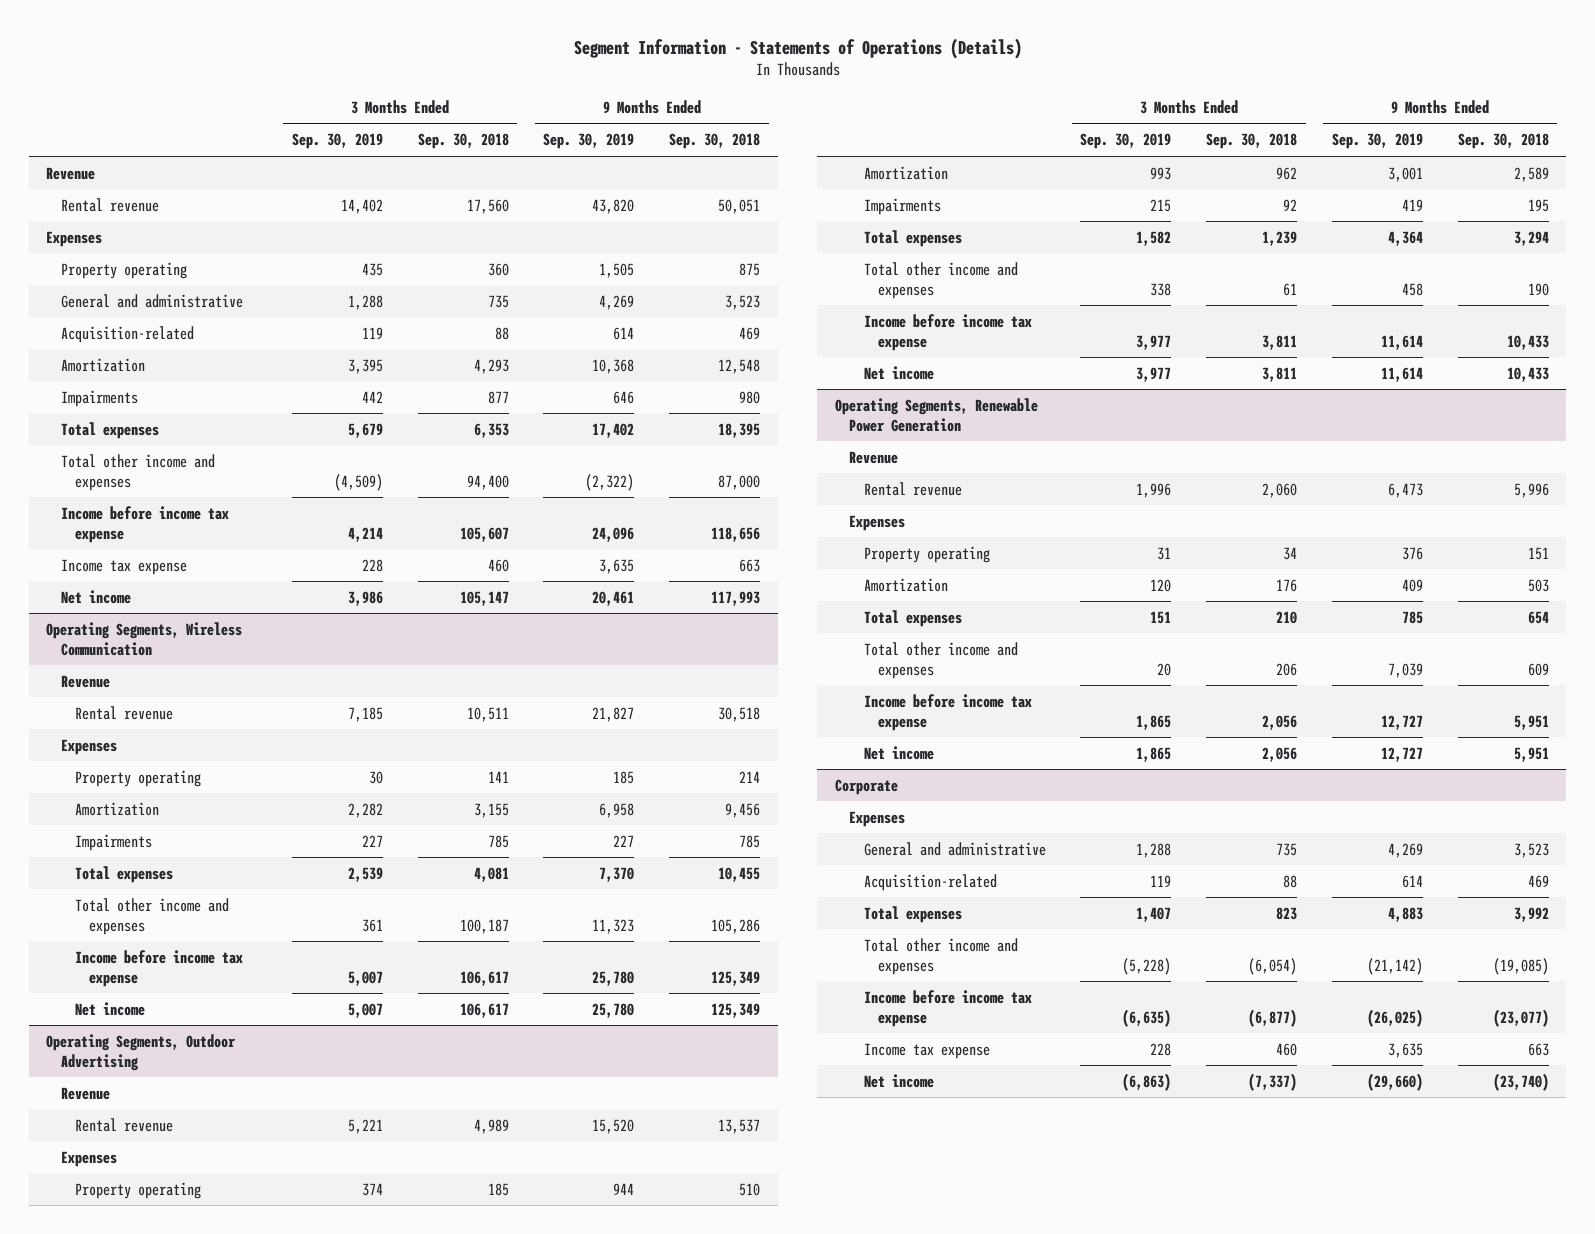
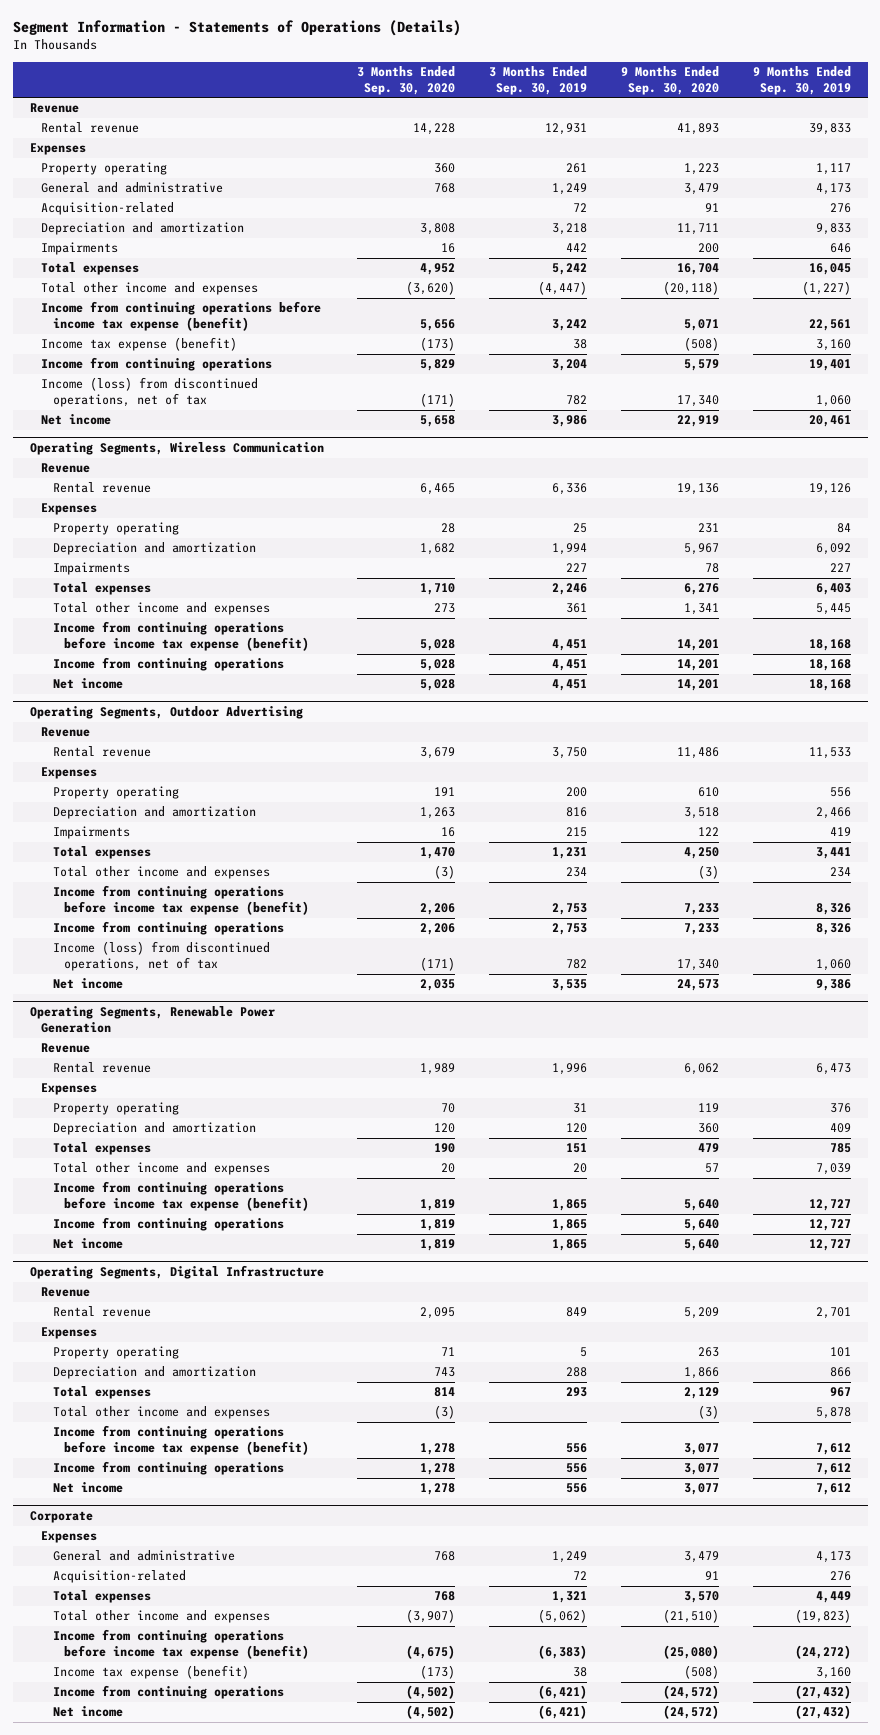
[417,133,509,150] Sep. 30, 2018 -> none
[669,133,761,150] Sep. 30, 2018 -> none
none -> [357,66,456,95] 3 Months Ended Sep. 30, 2020
none -> [620,66,719,95] 9 Months Ended Sep. 30, 2020
[340,198,383,214] 14,402 -> [545,123,588,136] 12,931
[592,198,635,214] 43,820 -> [808,123,851,136] 39,833
[60,357,145,372] Amortization -> none
[361,262,383,276] 435 -> [566,163,588,174] 261
[599,262,635,278] 1,505 -> [815,163,851,176] 1,117
[347,294,383,310] 1,288 -> [552,183,588,196] 1,249
[599,294,635,310] 4,269 -> [815,183,851,196] 4,173
[361,326,383,339] 119 -> [573,203,588,213] 72
[613,326,635,340] 614 -> [829,203,851,214] 276
none -> [41,222,245,236] Depreciation and amortization
[347,422,383,438] 5,679 -> [552,263,588,276] 5,242
[592,422,635,438] 17,402 -> [808,263,851,276] 16,045
[333,473,383,491] (4,509) -> [538,281,588,296] (4,447)
[585,473,635,491] (2,322) -> [801,281,851,296] (1,227)
[60,505,229,543] Income before income tax expense -> [41,301,322,332] Income from continuing operations before income tax expense (benefit)
[347,526,383,542] 4,214 -> [552,319,588,332] 3,242
[592,526,635,542] 24,096 -> [808,319,851,332] 22,561
[60,558,187,575] Income tax expense -> [41,337,238,352] Income tax expense (benefit)
[361,558,383,572] 228 -> [573,339,588,350] 38
[599,558,635,574] 3,635 -> [815,339,851,352] 3,160
none -> [41,357,273,372] Income from continuing operations
none -> [41,377,259,408] Income (loss) from discontinued operations, net of tax
[347,706,383,722] 7,185 -> [552,483,588,496] 6,336
[592,706,635,722] 21,827 -> [808,483,851,496] 19,126
[75,801,160,816] Amortization -> none
[368,770,383,784] 30 -> [573,523,588,534] 25
[613,770,635,784] 185 -> [836,523,851,534] 84
none -> [52,542,256,556] Depreciation and amortization
[347,866,383,882] 2,539 -> [552,583,588,596] 2,246
[599,866,635,882] 7,370 -> [815,583,851,596] 6,403
[592,918,635,934] 11,323 -> [815,603,851,616] 5,445
[75,949,244,987] Income before income tax expense -> [52,621,310,652] Income from continuing operations before income tax expense (benefit)
[347,970,383,986] 5,007 -> [552,639,588,652] 4,451
[592,970,635,986] 25,780 -> [808,639,851,652] 18,168
none -> [52,657,284,672] Income from continuing operations
[347,1002,383,1018] 5,007 -> [552,679,588,692] 4,451
[592,1002,635,1018] 25,780 -> [808,679,851,692] 18,168
[347,1118,383,1134] 5,221 -> [552,747,588,760] 3,750
[592,1118,635,1134] 15,520 -> [808,747,851,760] 11,533
[863,165,948,180] Amortization -> none
[361,1182,383,1196] 374 -> [566,787,588,798] 200
[613,1182,635,1195] 944 -> [829,787,851,798] 556
none -> [52,806,256,820] Depreciation and amortization
[1136,230,1172,246] 1,582 -> [552,847,588,860] 1,231
[1387,230,1423,246] 4,364 -> [815,847,851,860] 3,441
[1150,282,1172,296] 338 -> [566,867,588,878] 234
[1401,282,1423,296] 458 -> [829,867,851,878] 234
[863,313,1032,351] Income before income tax expense -> [52,885,310,916] Income from continuing operations before income tax expense (benefit)
[1136,334,1172,350] 3,977 -> [552,903,588,916] 2,753
[1380,334,1423,350] 11,614 -> [815,903,851,916] 8,326
none -> [52,921,284,936] Income from continuing operations
none -> [52,941,270,972] Income (loss) from discontinued operations, net of tax
[1136,366,1172,382] 3,977 -> [552,979,588,992] 3,535
[1380,366,1423,382] 11,614 -> [815,979,851,992] 9,386
[863,577,948,592] Amortization -> [52,1122,256,1136] Depreciation and amortization
[863,693,1032,731] Income before income tax expense -> [52,1181,310,1212] Income from continuing operations before income tax expense (benefit)
none -> [52,1217,284,1232] Income from continuing operations
none -> [29,1265,324,1280] Operating Segments, Digital Infrastructure
none -> [41,1287,91,1298] Revenue
none -> [52,1306,151,1318] Rental revenue
none -> [41,1327,98,1340] Expenses
none -> [52,1346,179,1360] Property operating
none -> [52,1366,256,1380] Depreciation and amortization
none -> [52,1386,151,1400] Total expenses
none -> [52,1406,270,1420] Total other income and expenses
none -> [52,1425,310,1456] Income from continuing operations before income tax expense (benefit)
none -> [52,1461,284,1476] Income from continuing operations
none -> [52,1482,123,1494] Net income
[1136,842,1172,858] 1,288 -> [552,1551,588,1564] 1,249
[1387,842,1423,858] 4,269 -> [815,1551,851,1564] 4,173
[1150,874,1172,887] 119 -> [573,1571,588,1581] 72
[1401,874,1423,888] 614 -> [829,1571,851,1582] 276
[1136,906,1172,922] 1,407 -> [552,1591,588,1604] 1,321
[1387,906,1423,922] 4,883 -> [815,1591,851,1604] 4,449
[1122,957,1172,975] (5,228) -> [538,1609,588,1624] (5,062)
[1366,957,1423,975] (21,142) -> [794,1609,851,1624] (19,823)
[863,989,1032,1027] Income before income tax expense -> [52,1629,310,1660] Income from continuing operations before income tax expense (benefit)
[1122,1008,1172,1027] (6,635) -> [538,1645,588,1660] (6,383)
[1366,1008,1423,1027] (26,025) -> [794,1645,851,1660] (24,272)
[863,1042,990,1059] Income tax expense -> [52,1665,249,1680] Income tax expense (benefit)
[1150,1042,1172,1056] 228 -> [573,1667,588,1678] 38
[1387,1042,1423,1058] 3,635 -> [815,1667,851,1680] 3,160
none -> [52,1685,284,1700] Income from continuing operations
[1122,1072,1172,1091] (6,863) -> [538,1705,588,1720] (6,421)
[1366,1072,1423,1091] (29,660) -> [794,1705,851,1720] (27,432)

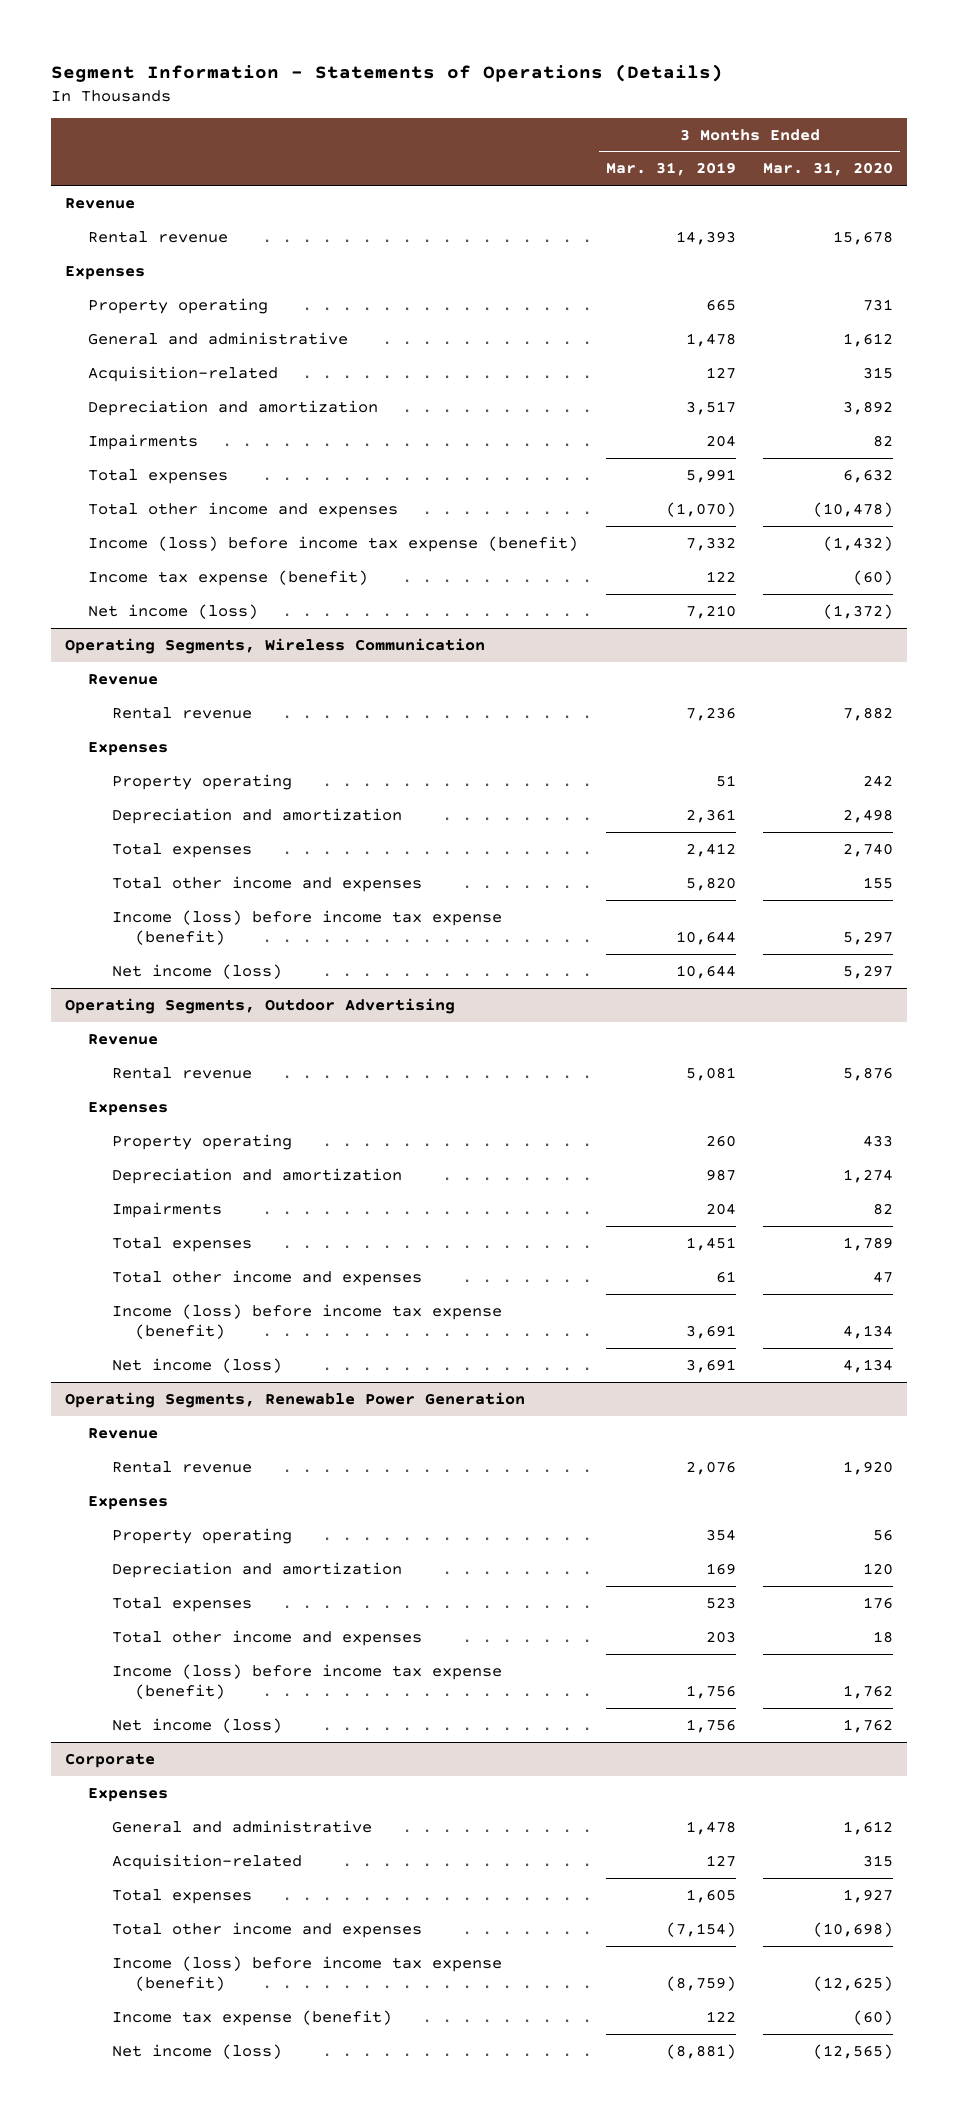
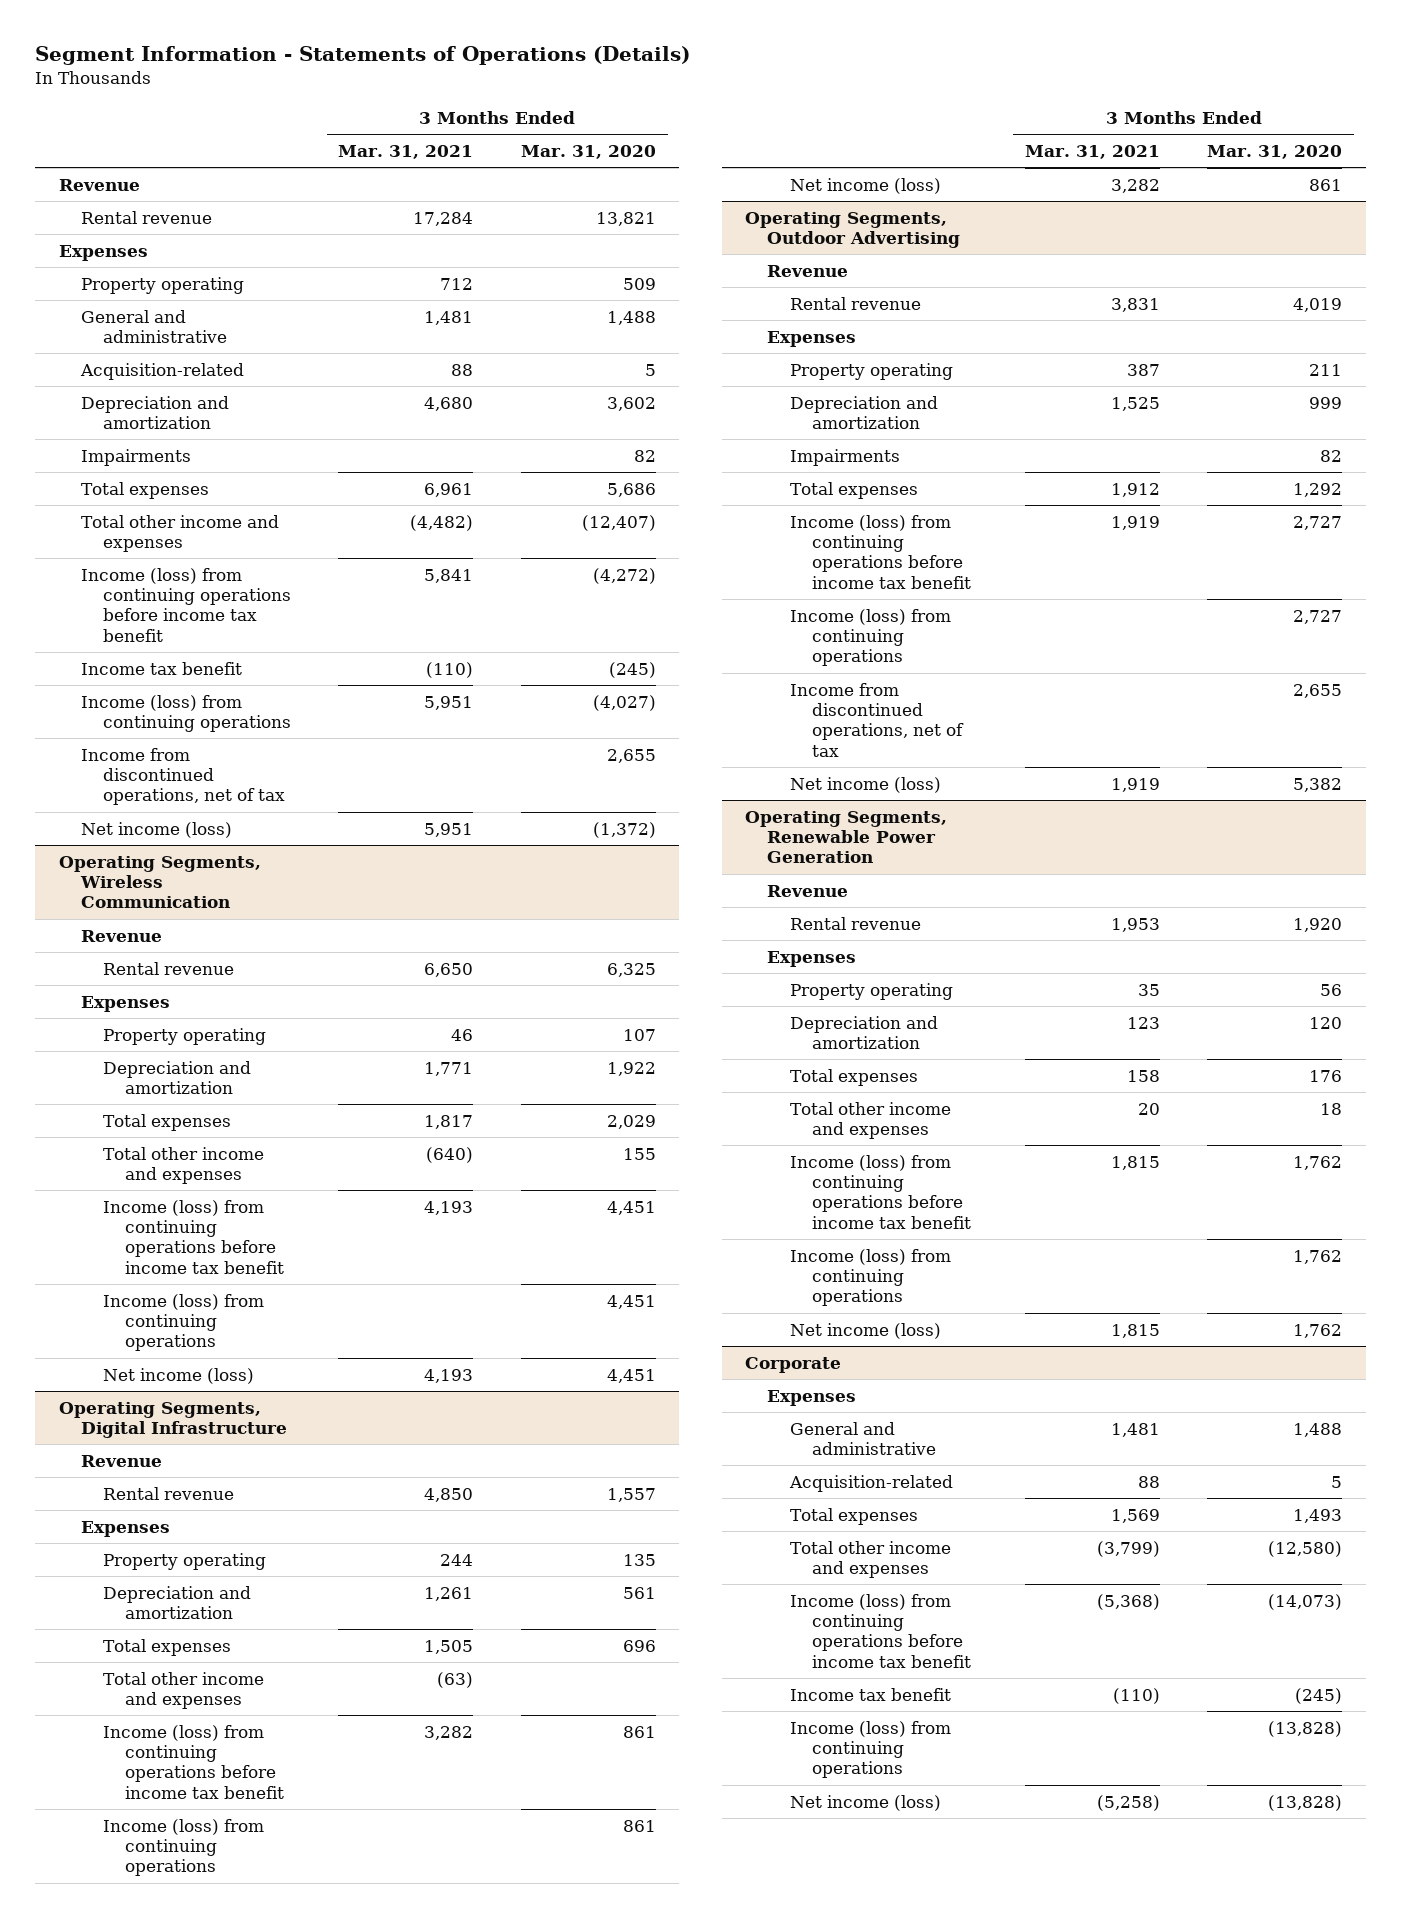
[605,162,736,177] Mar. 31, 2019 -> none
none -> [338,144,474,159] Mar. 31, 2021
[833,230,894,245] 15,678 -> [595,211,656,226] 13,821
[863,298,894,311] 731 -> [622,277,656,290] 509
[843,332,894,347] 1,612 -> [606,310,656,325] 1,488
[863,366,894,379] 315 -> [644,363,656,376] 5
[843,400,894,415] 3,892 -> [606,396,656,411] 3,602
[843,468,894,483] 6,632 -> [606,482,656,497] 5,686
[813,501,894,517] (10,478) -> [581,514,656,531] (12,407)
[88,535,579,552] Income (loss) before income tax expense (benefit) -> [80,567,291,642] Income (loss) from continuing operations before income tax benefit
[823,535,894,551] (1,432) -> [592,567,656,584] (4,272)
[88,569,369,586] Income tax expense (benefit) -> [80,661,242,675] Income tax benefit
[853,569,894,585] (60) -> [608,661,656,678] (245)
none -> [80,694,291,733] Income (loss) from continuing operations
none -> [80,747,285,806] Income from discontinued operations, net of tax
[843,706,894,721] 7,882 -> [606,962,656,977] 6,325
[863,774,894,787] 242 -> [622,1028,656,1041] 107
[843,808,894,823] 2,498 -> [606,1061,656,1076] 1,922
[843,842,894,857] 2,740 -> [606,1114,656,1129] 2,029
[111,909,502,946] Income (loss) before income tax expense (benefit) -> [102,1199,285,1274] Income (loss) from continuing operations before income tax benefit
[843,931,894,946] 5,297 -> [606,1200,656,1215] 4,451
none -> [102,1293,264,1352] Income (loss) from continuing operations
[843,964,894,979] 5,297 -> [606,1368,656,1383] 4,451
none -> [58,1401,287,1439] Operating Segments, Digital Infrastructure
none -> [80,1454,162,1467] Revenue
none -> [102,1486,234,1500] Rental revenue
none -> [80,1520,170,1537] Expenses
none -> [102,1552,266,1570] Property operating
none -> [102,1585,251,1620] Depreciation and amortization
none -> [102,1638,231,1656] Total expenses
none -> [102,1671,264,1710] Total other income and expenses
none -> [102,1724,285,1799] Income (loss) from continuing operations before income tax benefit
none -> [102,1818,264,1877] Income (loss) from continuing operations
none -> [789,177,941,194] Net income (loss)
[843,1066,894,1081] 5,876 -> [1293,297,1343,312] 4,019
[863,1134,894,1147] 433 -> [1309,363,1343,376] 211
[843,1168,894,1183] 1,274 -> [1309,396,1343,409] 999
[111,1269,422,1286] Total other income and expenses -> none
[843,1236,894,1251] 1,789 -> [1293,482,1343,497] 1,292
[111,1303,502,1340] Income (loss) before income tax expense (benefit) -> [789,514,971,589] Income (loss) from continuing operations before income tax benefit
[843,1325,894,1340] 4,134 -> [1293,515,1343,530] 2,727
none -> [789,608,951,667] Income (loss) from continuing operations
none -> [789,682,964,757] Income from discontinued operations, net of tax
[843,1358,894,1373] 4,134 -> [1293,777,1343,792] 5,382
[111,1663,502,1700] Income (loss) before income tax expense (benefit) -> [789,1154,971,1229] Income (loss) from continuing operations before income tax benefit
none -> [789,1248,951,1307] Income (loss) from continuing operations
[843,1820,894,1835] 1,612 -> [1293,1422,1343,1437] 1,488
[863,1854,894,1867] 315 -> [1331,1475,1343,1488] 5
[843,1888,894,1903] 1,927 -> [1293,1508,1343,1523] 1,493
[813,1921,894,1937] (10,698) -> [1268,1540,1343,1557] (12,580)
[111,1955,502,1992] Income (loss) before income tax expense (benefit) -> [789,1593,971,1668] Income (loss) from continuing operations before income tax benefit
[813,1976,894,1992] (12,625) -> [1268,1593,1343,1610] (14,073)
[111,2009,392,2026] Income tax expense (benefit) -> [789,1687,951,1701] Income tax benefit
[853,2009,894,2025] (60) -> [1295,1687,1343,1704] (245)
none -> [789,1720,951,1779] Income (loss) from continuing operations
[813,2043,894,2059] (12,565) -> [1268,1794,1343,1811] (13,828)

